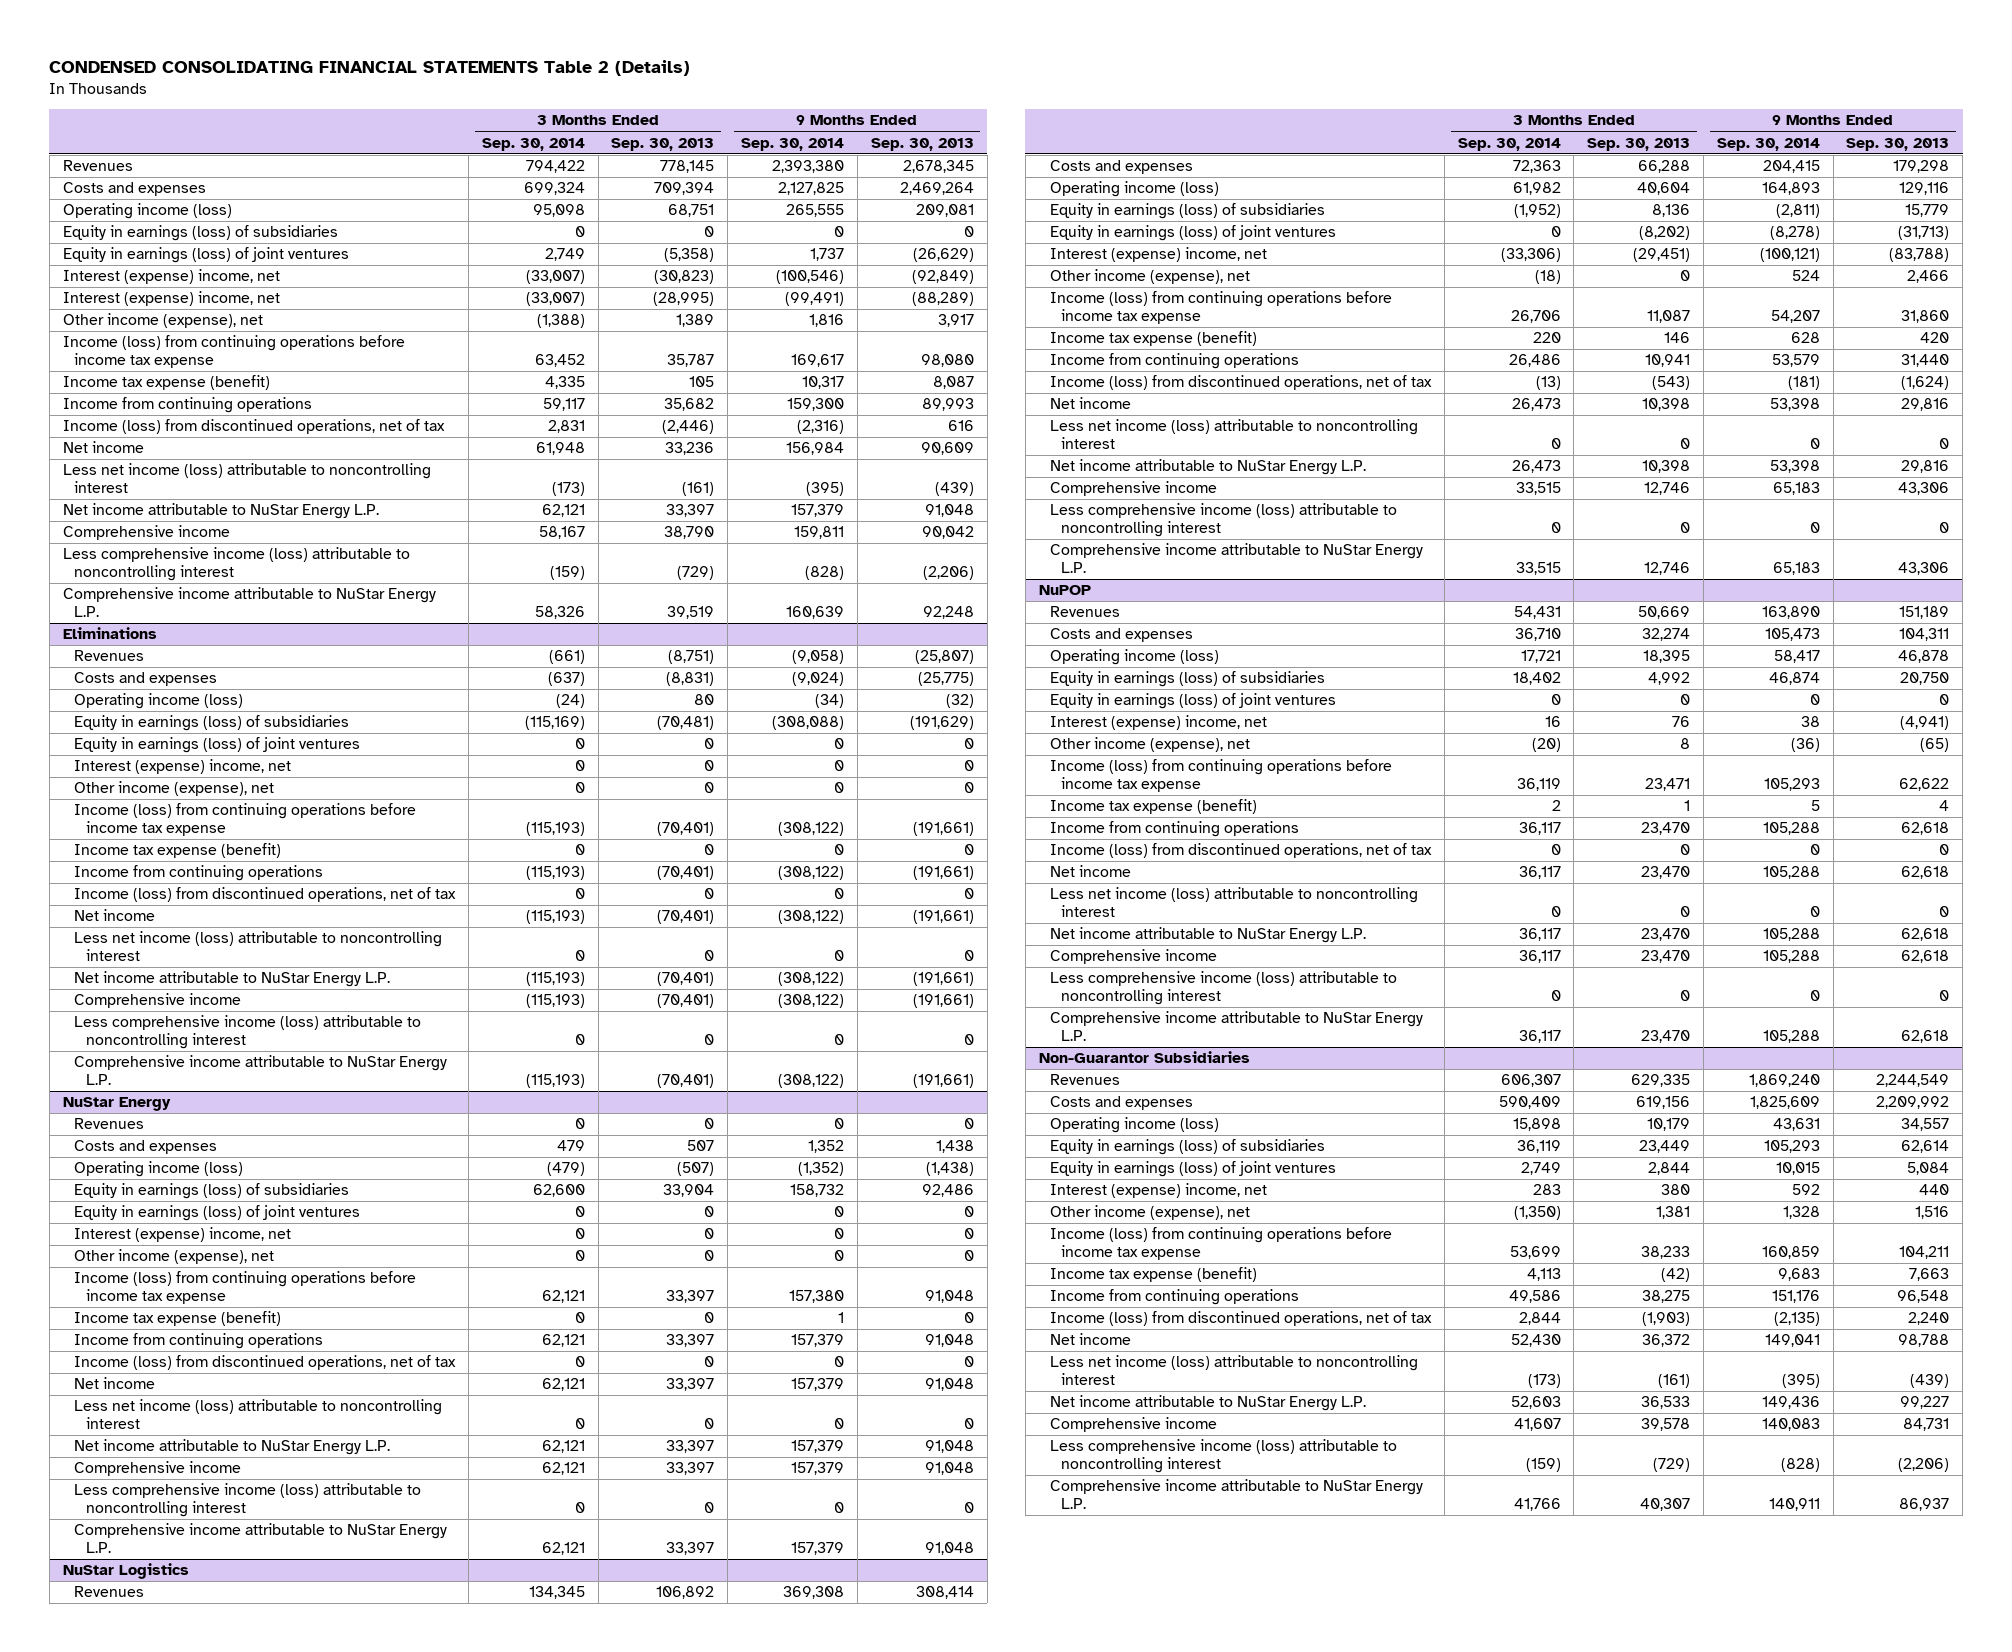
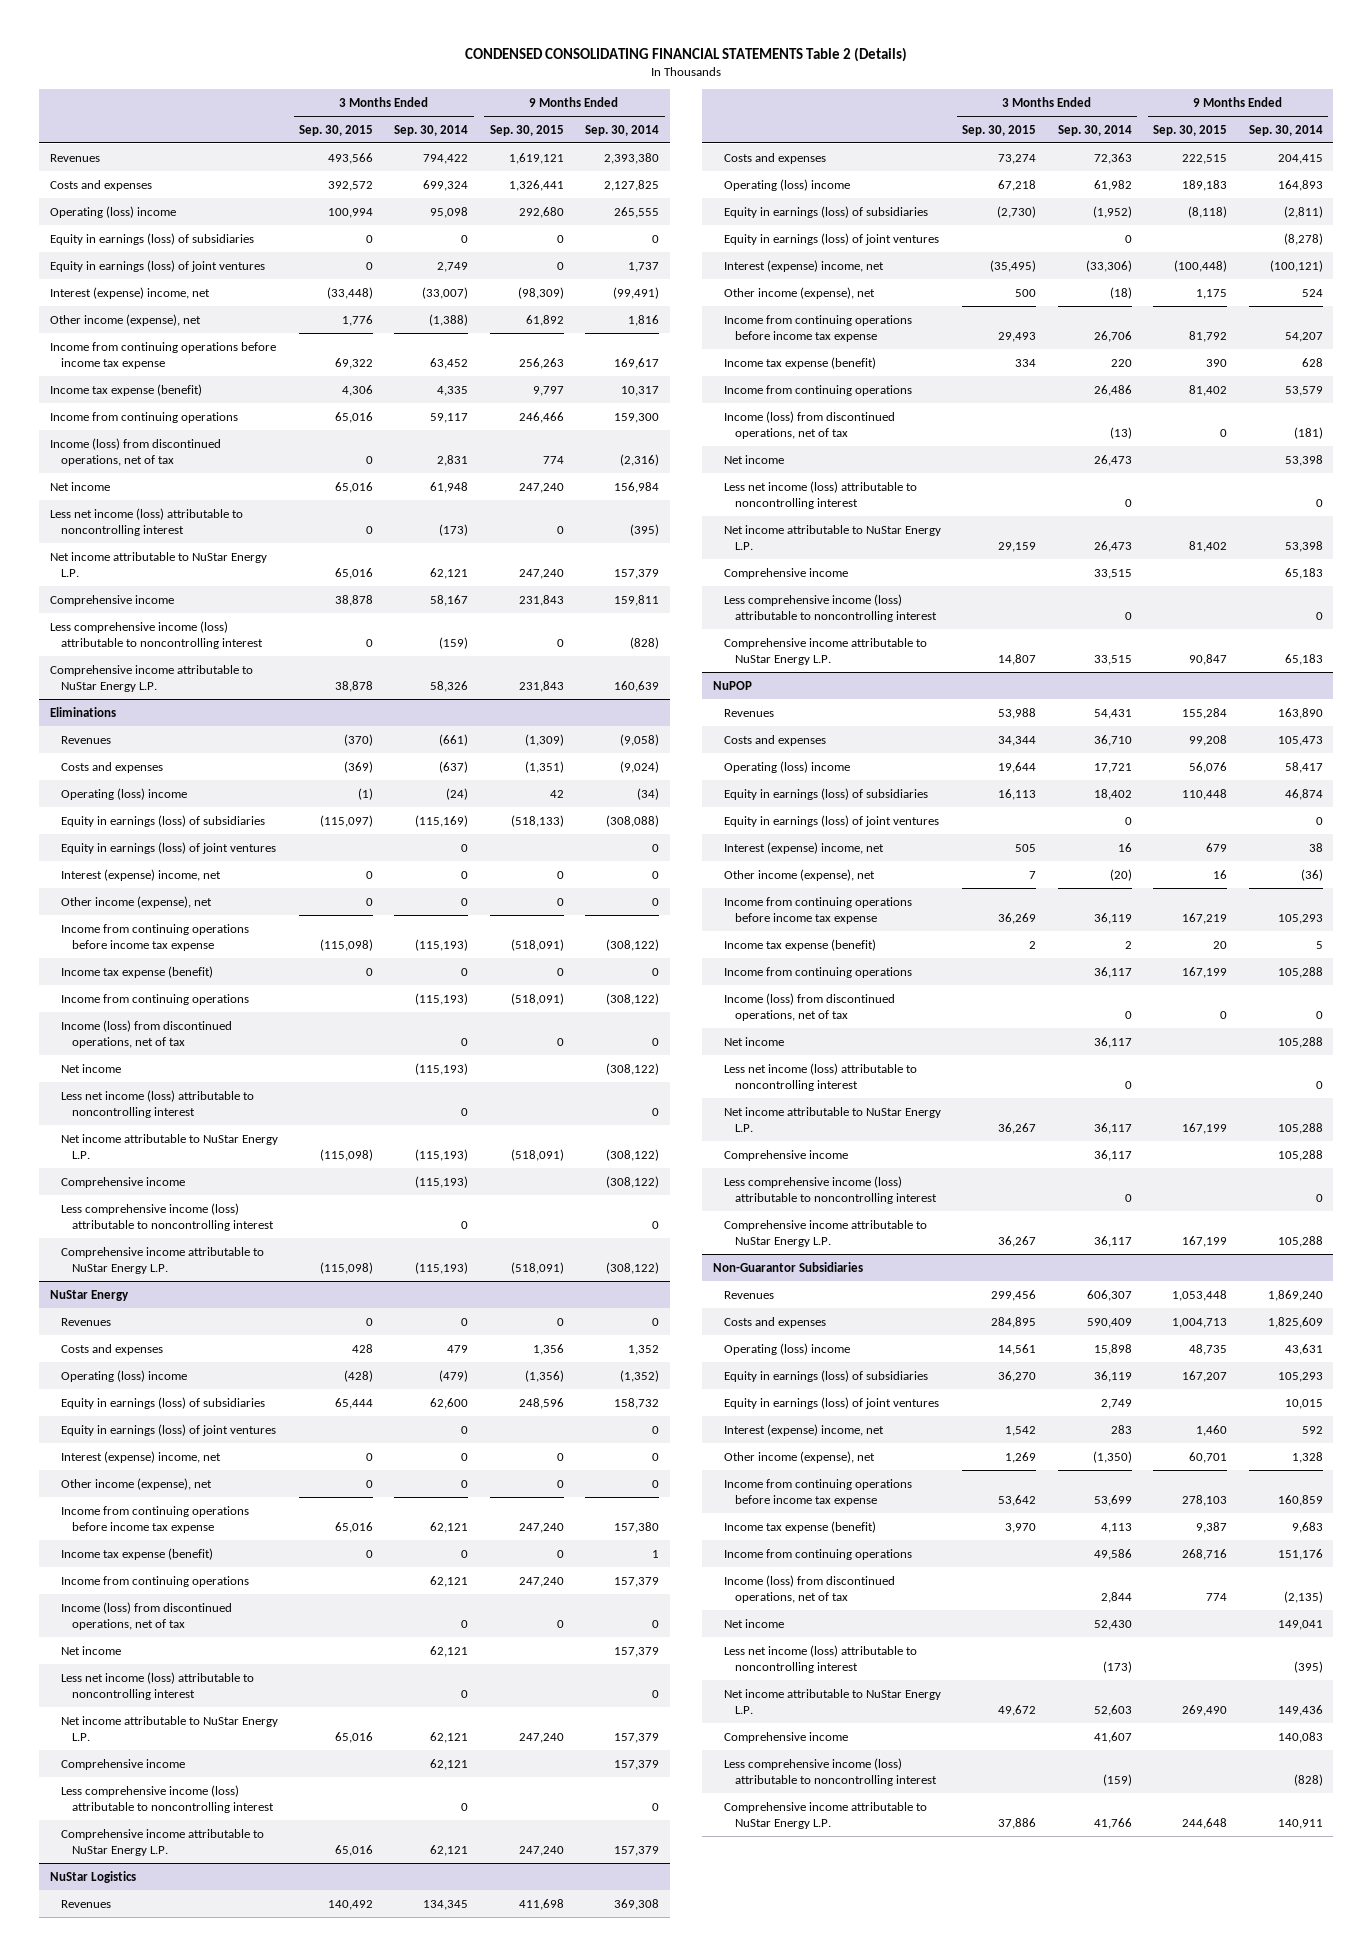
[611,137,715,151] Sep. 30, 2013 -> none
[870,137,974,151] Sep. 30, 2013 -> none
none -> [298,124,373,136] Sep. 30, 2015
none -> [489,124,564,136] Sep. 30, 2015
[62,203,232,220] Operating income (loss) -> [49,205,176,218] Operating (loss) income
[62,269,280,285] Interest (expense) income, net -> none
[62,335,405,369] Income (loss) from continuing operations before income tax expense -> [49,341,276,370] Income from continuing operations before income tax expense
[74,693,244,710] Operating income (loss) -> [60,787,187,800] Operating (loss) income
[74,803,417,837] Income (loss) from continuing operations before income tax expense -> [60,923,249,952] Income from continuing operations before income tax expense
[74,1161,244,1178] Operating income (loss) -> [60,1369,187,1382] Operating (loss) income
[74,1271,417,1305] Income (loss) from continuing operations before income tax expense -> [60,1505,249,1534] Income from continuing operations before income tax expense
[1049,181,1219,198] Operating income (loss) -> [723,178,850,191] Operating (loss) income
[1049,291,1392,325] Income (loss) from continuing operations before income tax expense -> [723,314,912,343] Income from continuing operations before income tax expense
[1049,649,1219,666] Operating income (loss) -> [723,760,850,773] Operating (loss) income
[1049,759,1392,793] Income (loss) from continuing operations before income tax expense -> [723,896,912,925] Income from continuing operations before income tax expense
[1049,1117,1219,1134] Operating income (loss) -> [723,1342,850,1355] Operating (loss) income
[1049,1227,1392,1261] Income (loss) from continuing operations before income tax expense -> [723,1478,912,1507] Income from continuing operations before income tax expense

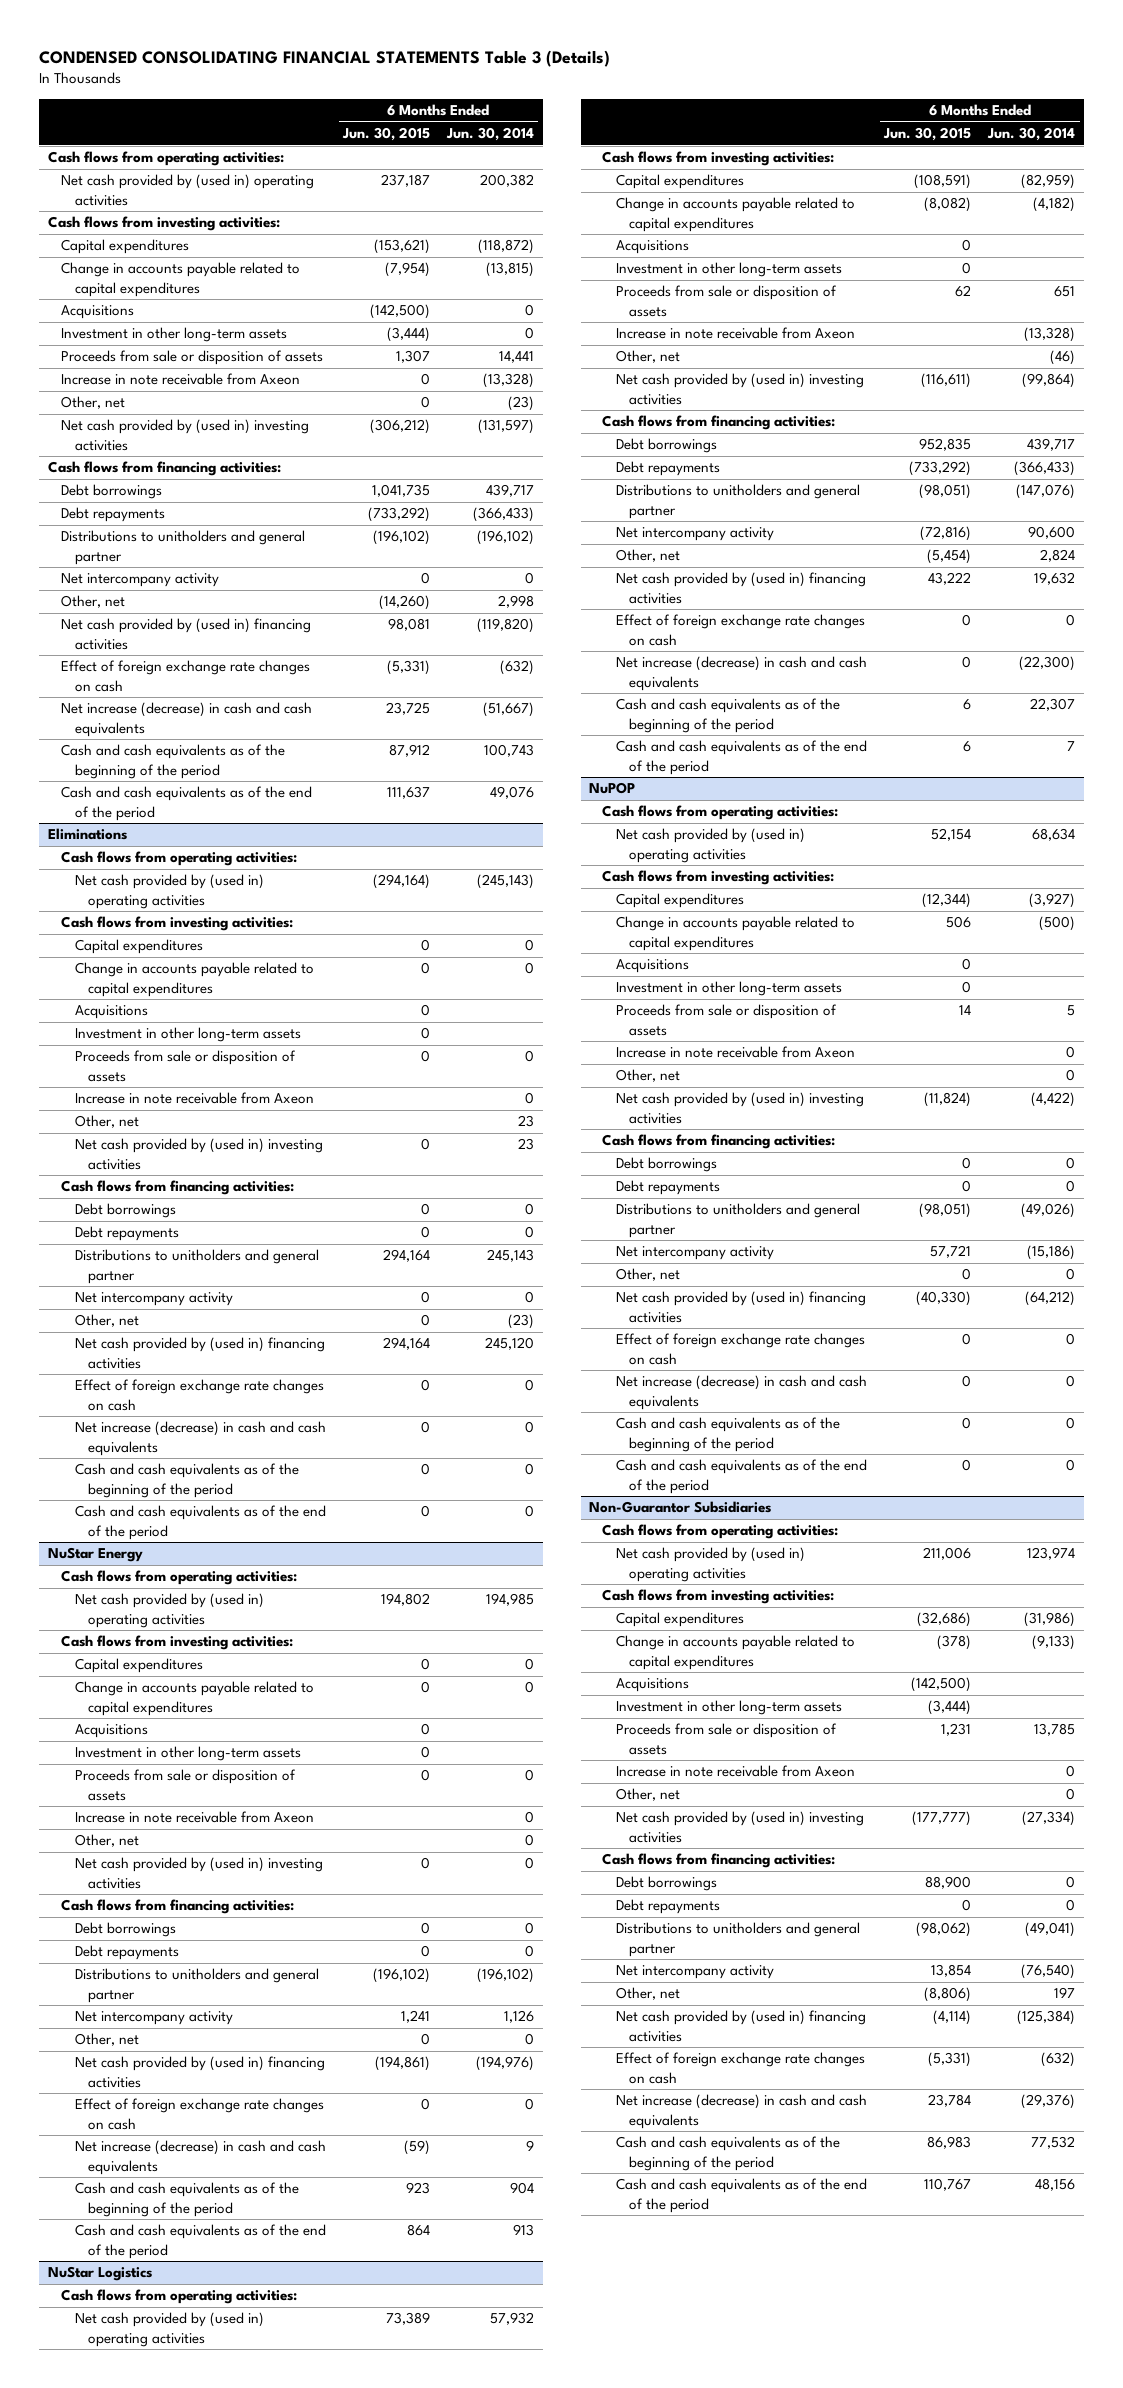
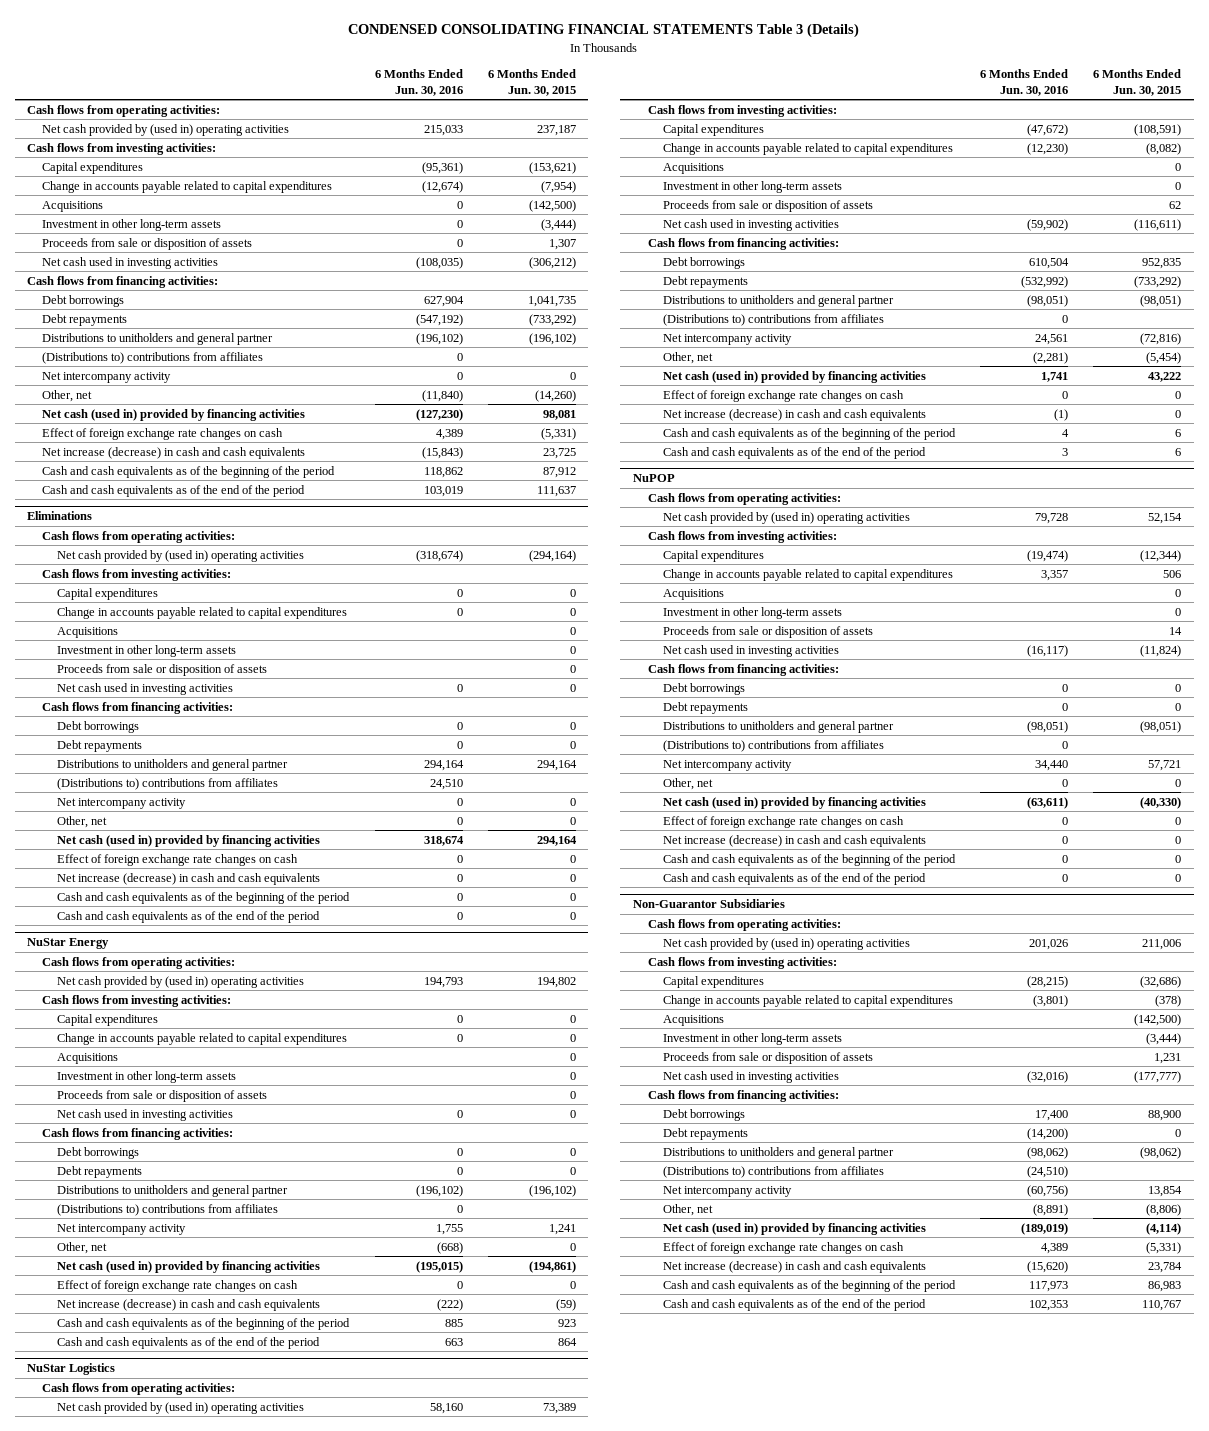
[446,127,535,142] Jun. 30, 2014 -> none
none -> [374,69,463,96] 6 Months Ended Jun. 30, 2016
[61,373,301,386] Increase in note receivable from Axeon -> none
[61,396,126,410] Other, net -> none
[61,419,310,451] Net cash provided by (used in) investing activities -> [42,256,219,269] Net cash used in investing activities
none -> [42,351,264,364] (Distributions to) contributions from affiliates
[61,618,312,650] Net cash provided by (used in) financing activities -> [42,408,306,421] Net cash (used in) provided by financing activities
[74,1092,314,1105] Increase in note receivable from Axeon -> none
[74,1115,139,1129] Other, net -> none
[74,1138,323,1170] Net cash provided by (used in) investing activities -> [57,682,234,695] Net cash used in investing activities
none -> [57,777,279,790] (Distributions to) contributions from affiliates
[74,1337,325,1369] Net cash provided by (used in) financing activities -> [57,834,321,847] Net cash (used in) provided by financing activities
[74,1811,314,1824] Increase in note receivable from Axeon -> none
[74,1834,139,1848] Other, net -> none
[74,1857,323,1889] Net cash provided by (used in) investing activities -> [57,1108,234,1121] Net cash used in investing activities
none -> [57,1203,279,1216] (Distributions to) contributions from affiliates
[74,2056,325,2088] Net cash provided by (used in) financing activities -> [57,1260,321,1273] Net cash (used in) provided by financing activities
[615,327,855,340] Increase in note receivable from Axeon -> none
[615,350,680,364] Other, net -> none
[615,373,864,405] Net cash provided by (used in) investing activities -> [663,218,840,231] Net cash used in investing activities
none -> [663,313,885,326] (Distributions to) contributions from affiliates
[615,572,866,604] Net cash provided by (used in) financing activities -> [663,370,927,383] Net cash (used in) provided by financing activities
[615,1046,855,1059] Increase in note receivable from Axeon -> none
[615,1069,680,1083] Other, net -> none
[615,1092,864,1124] Net cash provided by (used in) investing activities -> [663,644,840,657] Net cash used in investing activities
none -> [663,739,885,752] (Distributions to) contributions from affiliates
[615,1291,866,1323] Net cash provided by (used in) financing activities -> [663,796,927,809] Net cash (used in) provided by financing activities
[615,1765,855,1778] Increase in note receivable from Axeon -> none
[615,1788,680,1802] Other, net -> none
[615,1811,864,1843] Net cash provided by (used in) investing activities -> [663,1070,840,1083] Net cash used in investing activities
none -> [663,1165,885,1178] (Distributions to) contributions from affiliates
[615,2010,866,2042] Net cash provided by (used in) financing activities -> [663,1222,927,1235] Net cash (used in) provided by financing activities

